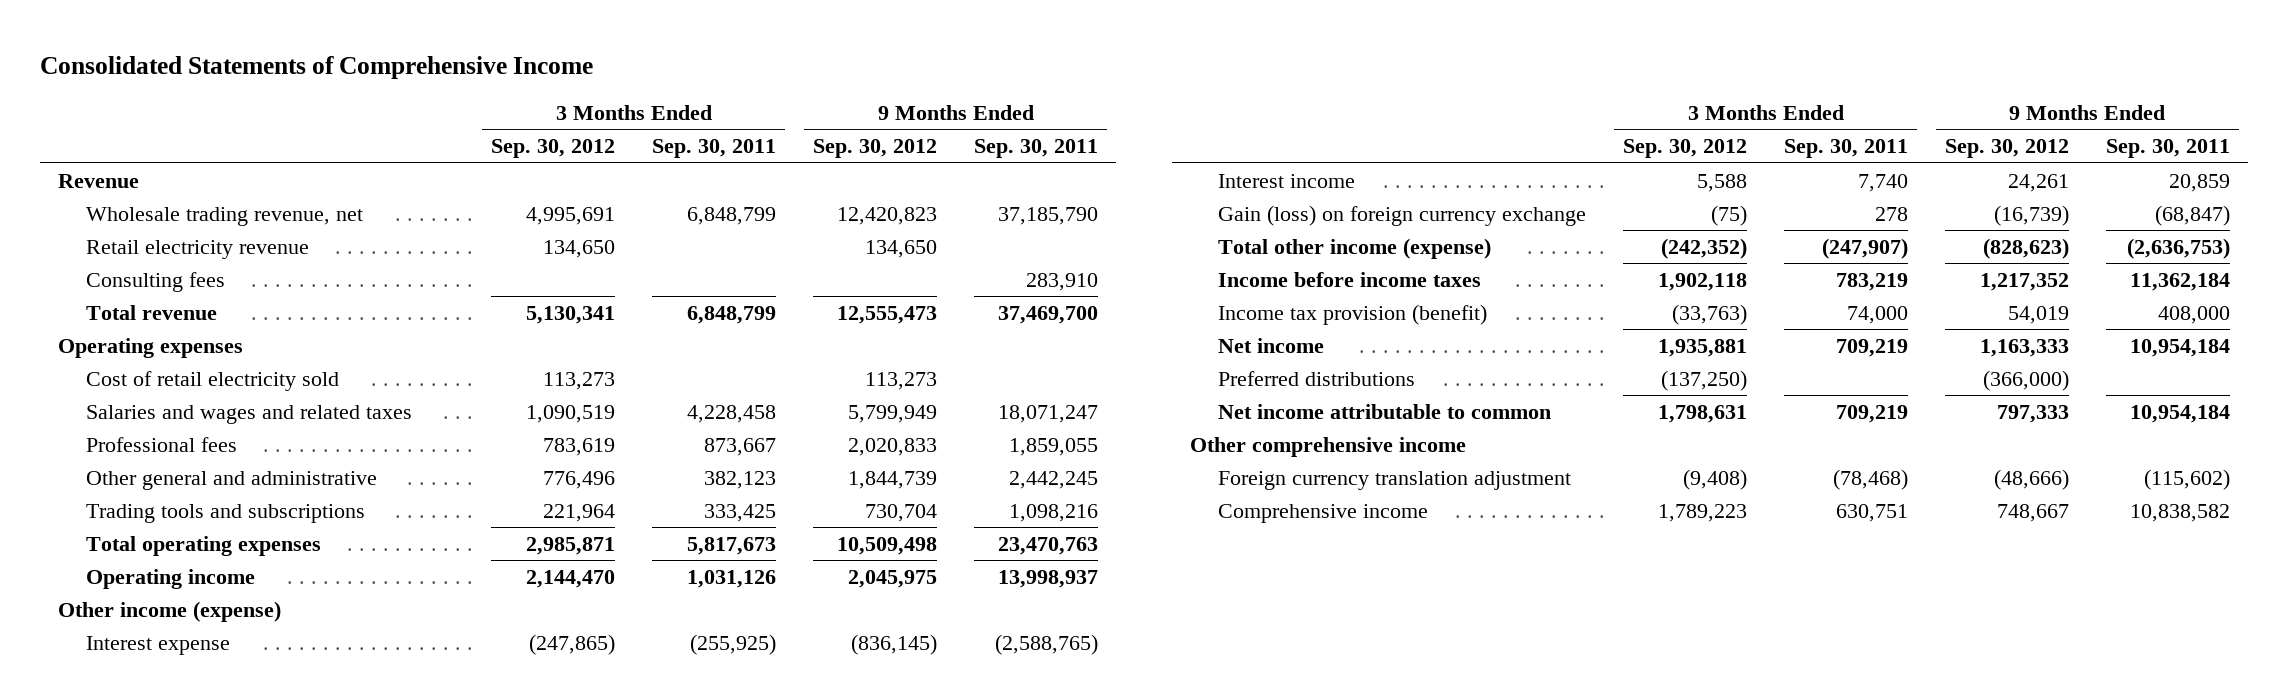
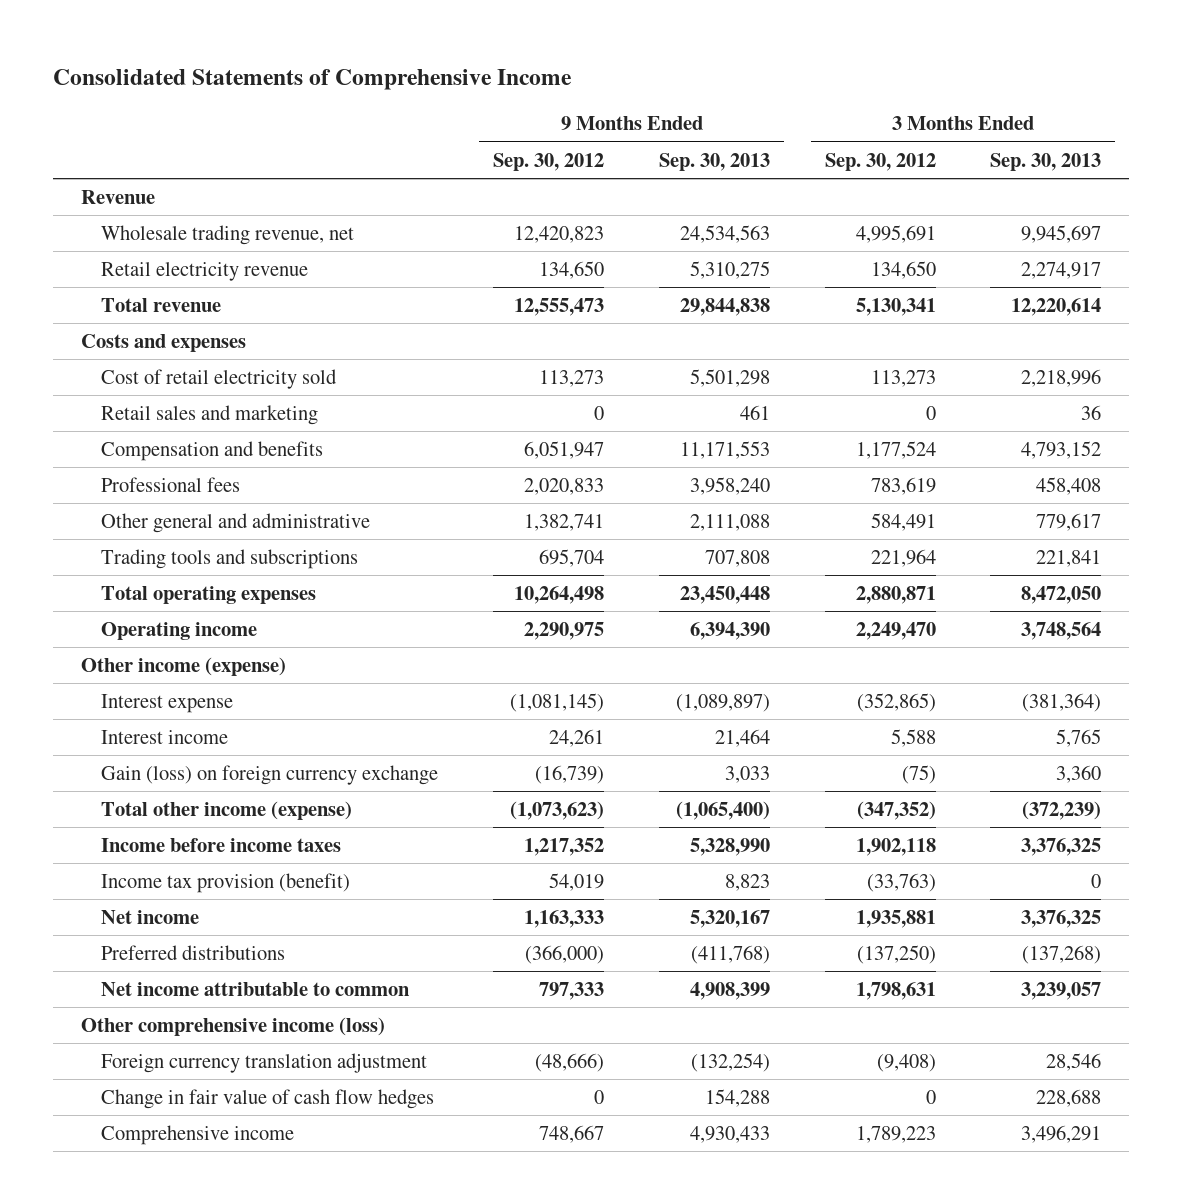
[652,139,777,159] Sep. 30, 2011 -> none
[974,139,1099,159] Sep. 30, 2011 -> none
none -> [658,152,770,171] Sep. 30, 2013
none -> [990,152,1102,171] Sep. 30, 2013
[86,271,226,292] Consulting fees -> none
[58,337,244,358] Operating expenses -> [80,333,246,352] Costs and expenses
[86,404,413,424] Salaries and wages and related taxes -> none
none -> [101,404,319,425] Retail sales and marketing
none -> [101,440,324,461] Compensation and benefits
[543,470,616,489] 776,496 -> [870,512,936,531] 584,491
[848,470,938,489] 1,844,739 -> [524,513,605,531] 1,382,741
[865,503,938,522] 730,704 -> [539,548,605,567] 695,704
[526,536,616,555] 2,985,871 -> [855,585,936,604] 2,880,871
[837,536,938,555] 10,509,498 -> [514,585,605,604] 10,264,498
[526,569,616,588] 2,144,470 -> [855,621,936,640] 2,249,470
[848,569,938,588] 2,045,975 -> [524,621,605,640] 2,290,975
[529,633,616,655] (247,865) -> [856,692,936,712] (352,865)
[851,633,938,655] (836,145) -> [510,692,605,712] (1,081,145)
[1661,237,1748,259] (242,352) -> [856,800,936,820] (347,352)
[1982,237,2069,259] (828,623) -> [510,800,605,820] (1,073,623)
[1190,436,1467,457] Other comprehensive income -> [80,1016,385,1036] Other comprehensive income (loss)
none -> [101,1088,435,1109] Change in fair value of cash flow hedges

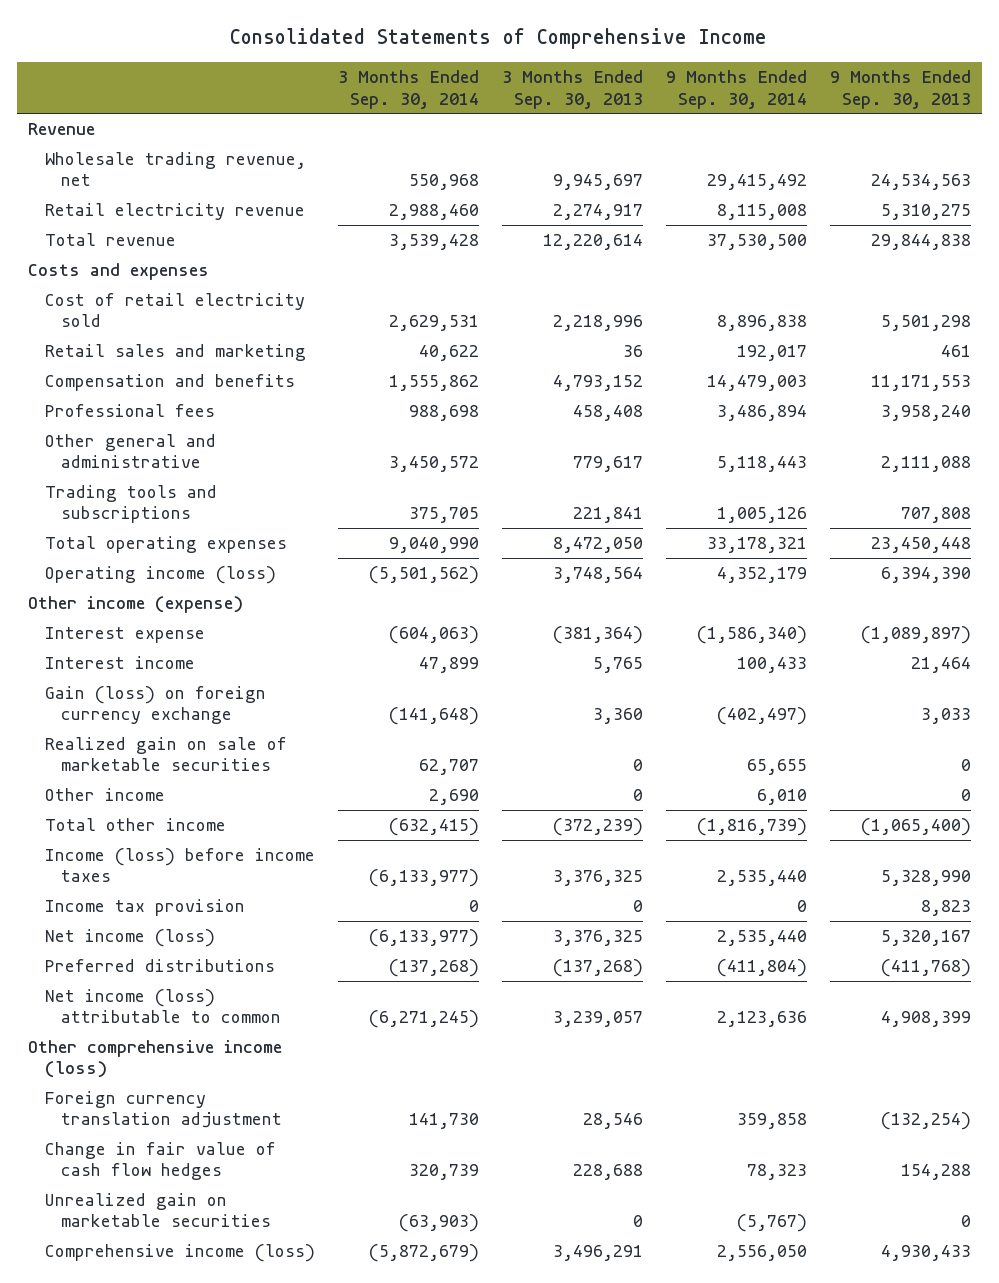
[493,152,605,171] Sep. 30, 2012 -> none
[824,152,936,171] Sep. 30, 2012 -> none
none -> [337,70,479,109] 3 Months Ended Sep. 30, 2014
none -> [665,70,807,109] 9 Months Ended Sep. 30, 2014
[101,621,258,640] Operating income -> [44,566,276,585] Operating income (loss)
none -> [44,737,287,772] Realized gain on sale of marketable securities
none -> [44,788,165,802] Other income
[101,800,353,820] Total other income (expense) -> [44,818,226,832] Total other income
[101,837,342,852] Income before income taxes -> [44,848,315,883] Income (loss) before income taxes
[101,872,351,893] Income tax provision (benefit) -> [44,899,245,917] Income tax provision
[101,909,200,924] Net income -> [44,929,215,948] Net income (loss)
[101,981,411,996] Net income attributable to common -> [44,989,282,1024] Net income (loss) attributable to common
none -> [44,1193,272,1228] Unrealized gain on marketable securities
[101,1124,295,1145] Comprehensive income -> [44,1244,315,1263] Comprehensive income (loss)

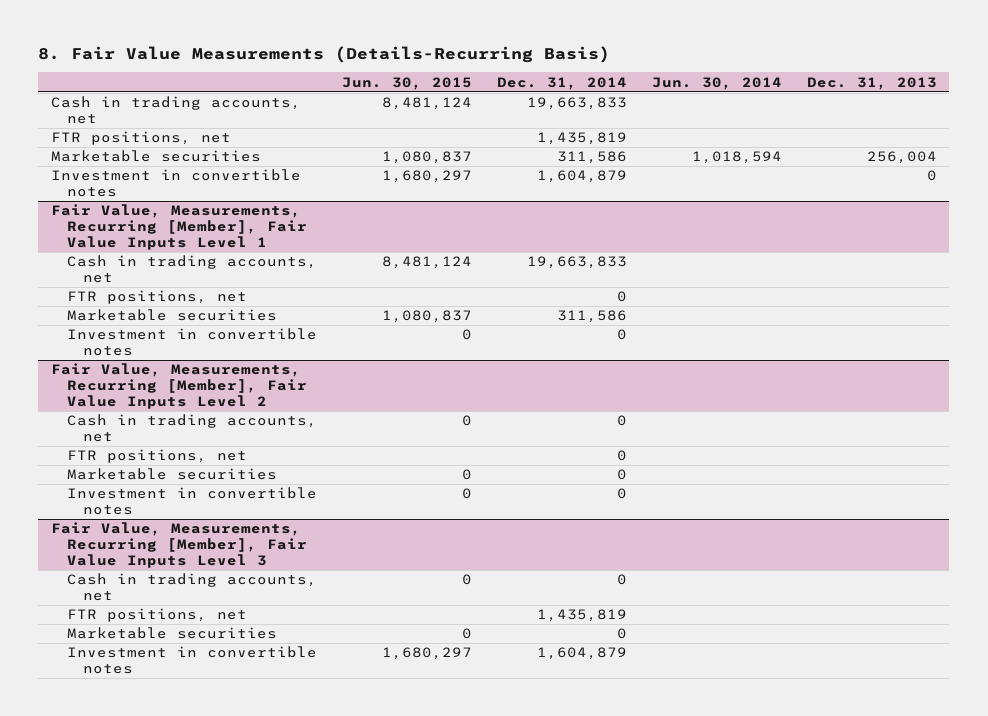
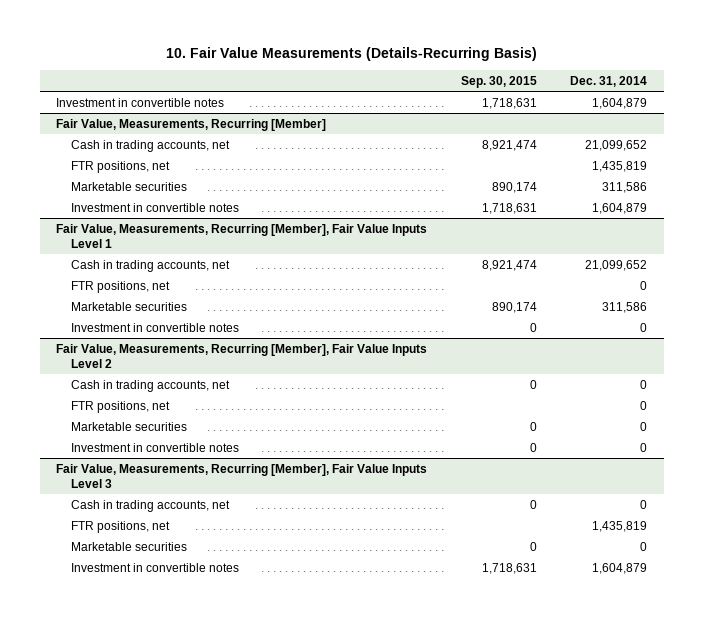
[38,45,611,63] 8. Fair Value Measurements (Details-Recurring Basis) -> [165,47,537,62] 10. Fair Value Measurements (Details-Recurring Basis)
[341,76,472,90] Jun. 30, 2015 -> none
[651,76,782,90] Jun. 30, 2014 -> none
[806,76,937,90] Dec. 31, 2013 -> none
none -> [460,76,537,89] Sep. 30, 2015
none -> [56,97,225,107] Investment in convertible notes
none -> [56,118,327,131] Fair Value, Measurements, Recurring [Member]
[526,97,627,111] 19,663,833 -> [585,139,648,151] 21,099,652
[526,256,627,270] 19,663,833 -> [585,259,648,271] 21,099,652

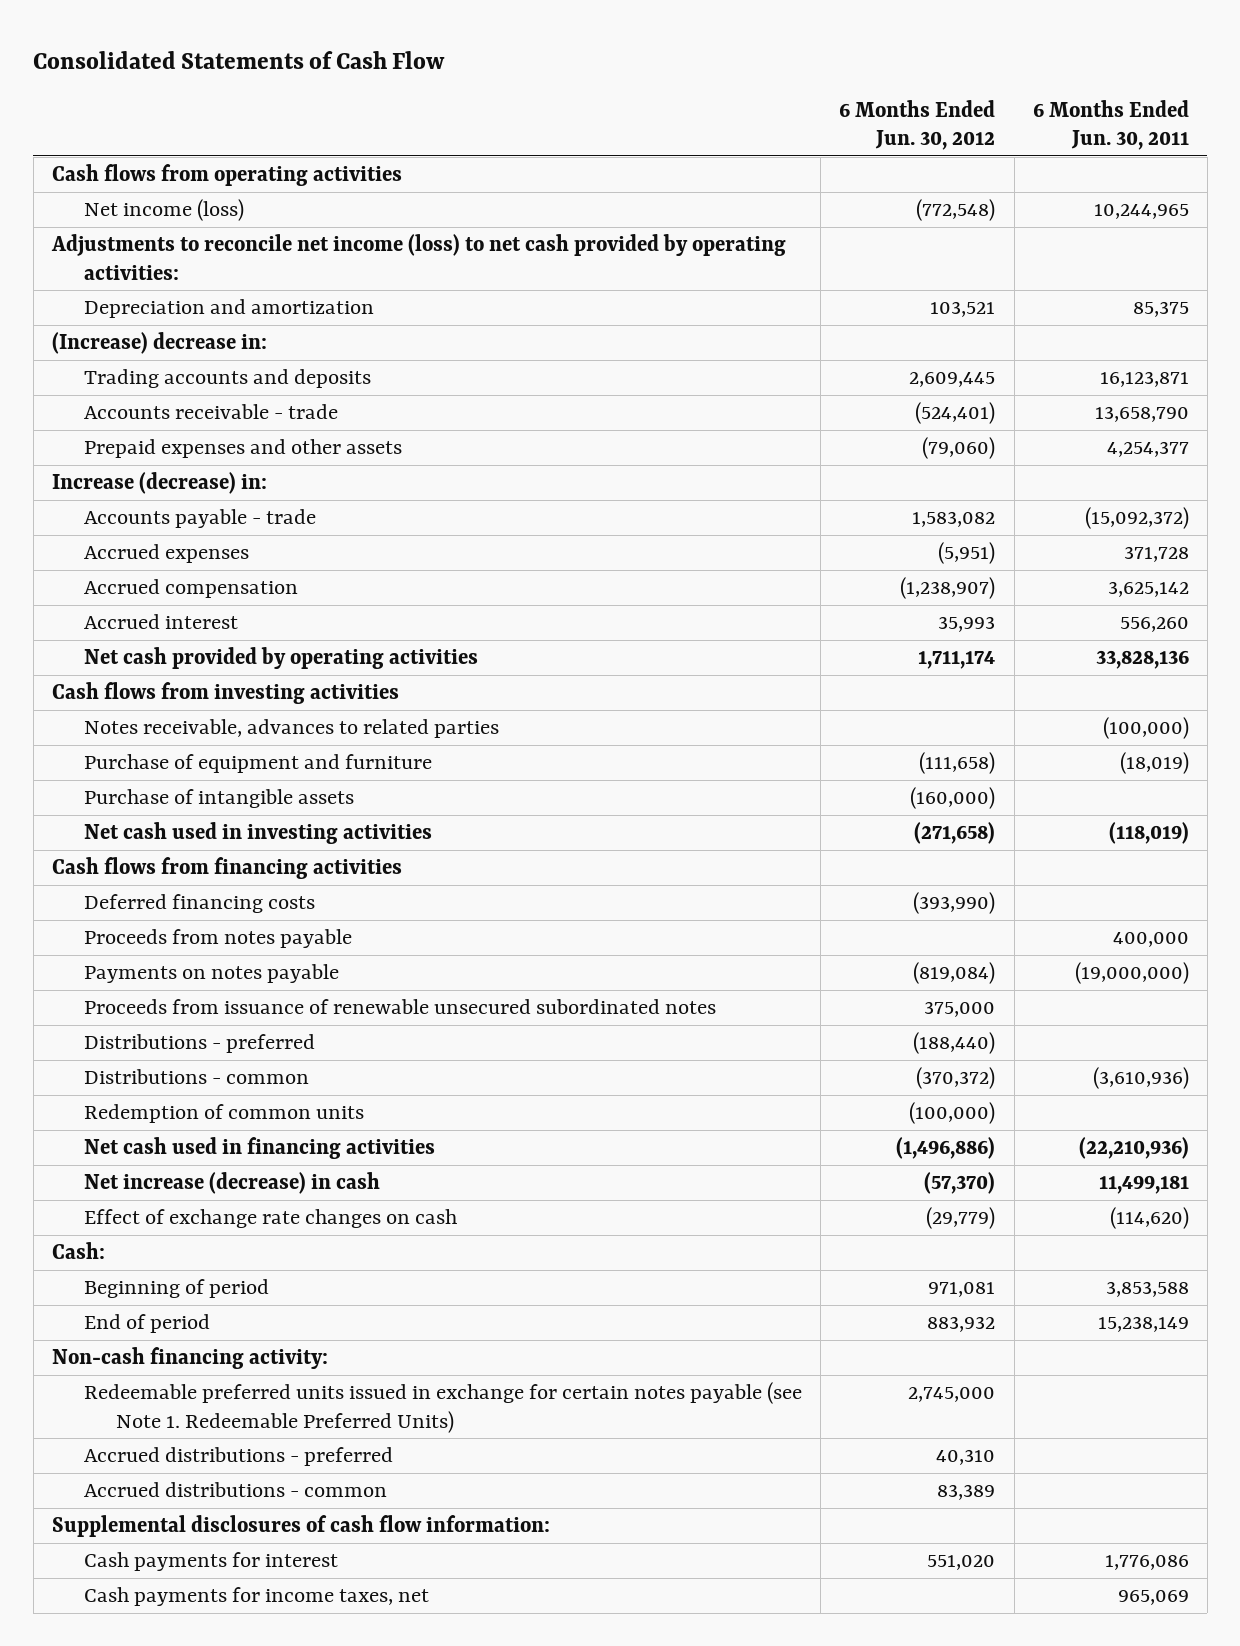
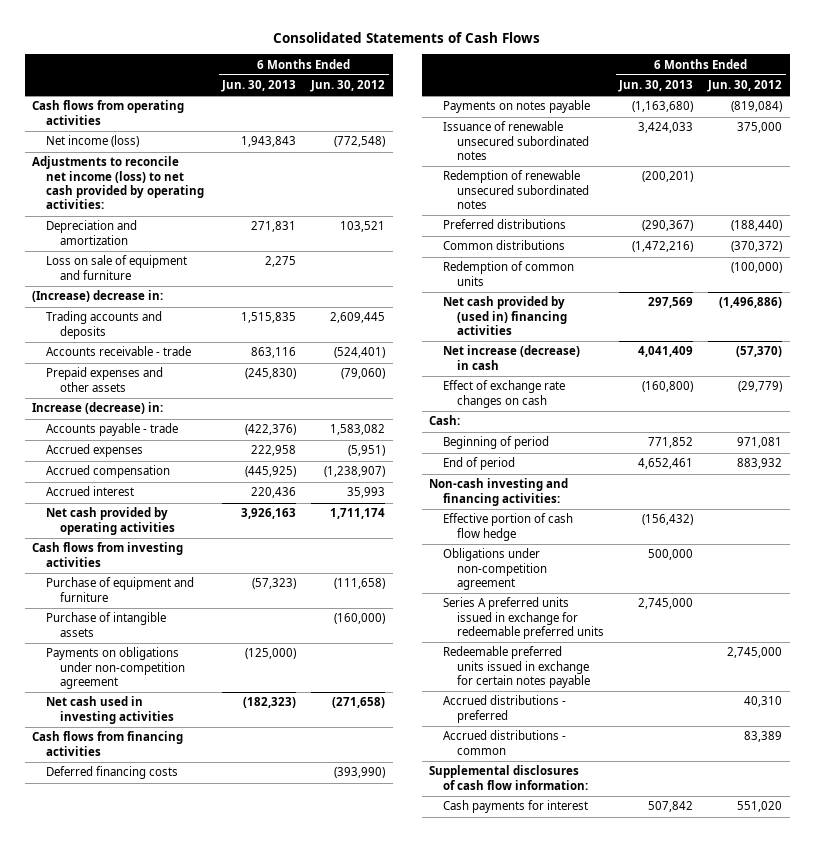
[33,51,446,70] Consolidated Statements of Cash Flow -> [273,31,541,43] Consolidated Statements of Cash Flows
[1032,99,1189,151] 6 Months Ended Jun. 30, 2011 -> none
none -> [221,80,297,93] Jun. 30, 2013
none -> [46,255,188,280] Loss on sale of equipment and furniture
[84,719,500,739] Notes receivable, advances to related parties -> none
none -> [46,647,186,690] Payments on obligations under non-competition agreement
[84,929,353,949] Proceeds from notes payable -> none
[84,999,717,1015] Proceeds from issuance of renewable unsecured subordinated notes -> [443,121,590,161] Issuance of renewable unsecured subordinated notes
none -> [443,170,590,210] Redemption of renewable unsecured subordinated notes
[84,1034,316,1054] Distributions - preferred -> [443,219,567,230] Preferred distributions
[84,1069,310,1085] Distributions - common -> [443,240,566,251] Common distributions
[84,1137,436,1160] Net cash used in financing activities -> [443,296,568,336] Net cash provided by (used in) financing activities
[51,1347,328,1370] Non-cash financing activity: -> [429,478,569,506] Non-cash investing and financing activities:
none -> [443,513,574,541] Effective portion of cash flow hedge
none -> [443,548,548,591] Obligations under non-competition agreement
none -> [443,597,605,640] Series A preferred units issued in exchange for redeemable preferred units
[84,1382,803,1433] Redeemable preferred units issued in exchange for certain notes payable (see Note 1. Redeemable Preferred Units) -> [443,646,591,689] Redeemable preferred units issued in exchange for certain notes payable
[84,1587,430,1607] Cash payments for income taxes, net -> none

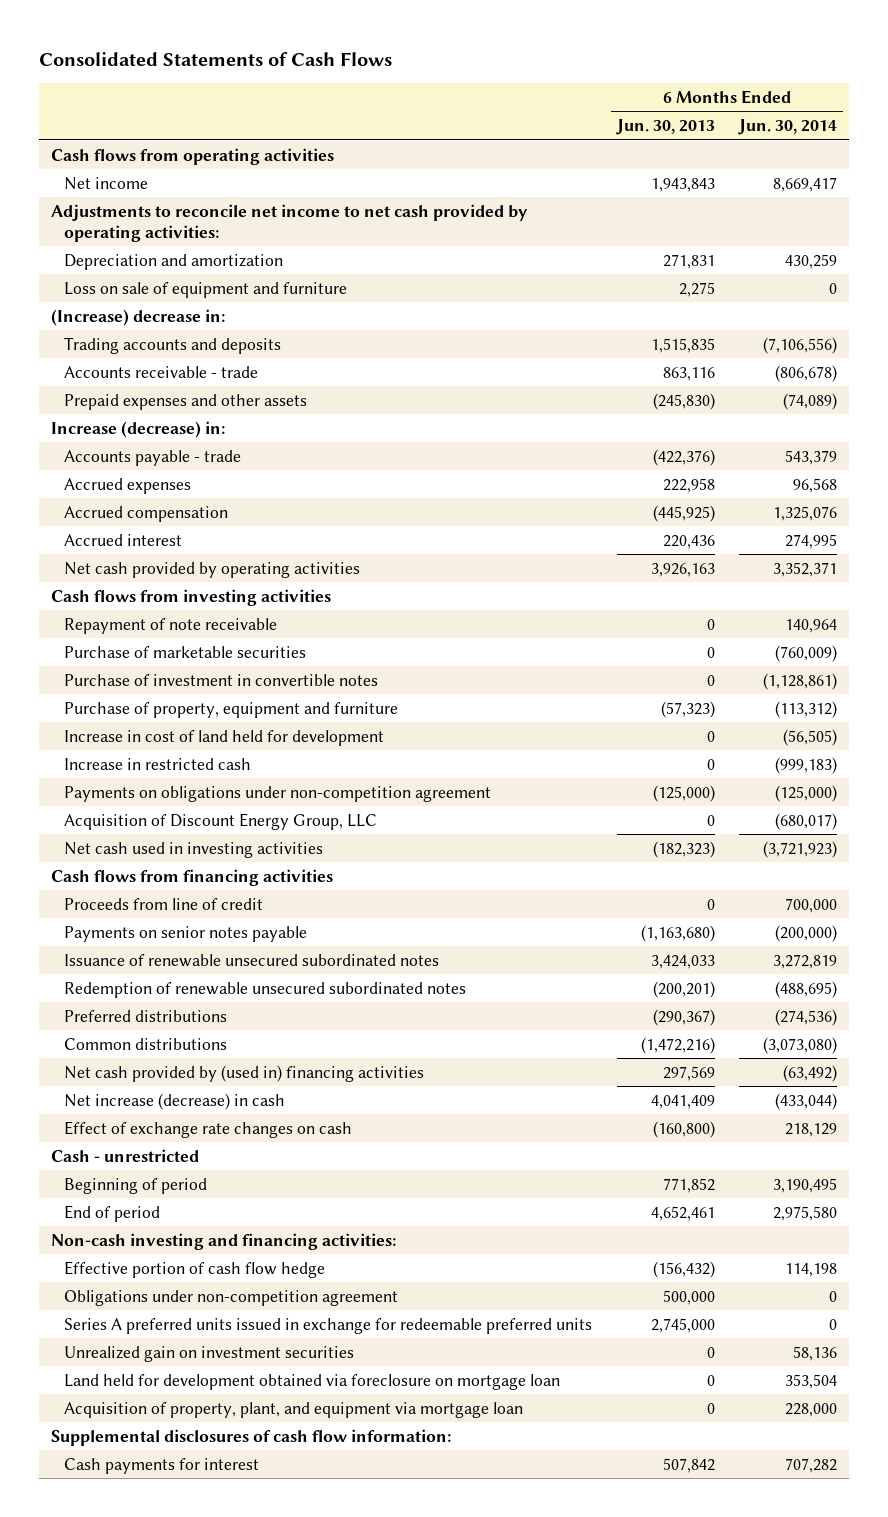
[310,80,386,93] Jun. 30, 2012 -> none
none -> [738,119,838,136] Jun. 30, 2014
[46,135,140,148] Net income (loss) -> [64,176,149,190] Net income
[32,156,205,210] Adjustments to reconcile net income (loss) to net cash provided by operating activities: -> [50,203,528,242] Adjustments to reconcile net income to net cash provided by operating activities:
[46,612,167,637] Purchase of intangible assets -> none
none -> [64,617,278,634] Repayment of note receivable
none -> [64,645,307,658] Purchase of marketable securities
none -> [64,673,379,686] Purchase of investment in convertible notes
[46,577,195,602] Purchase of equipment and furniture -> [64,701,399,718] Purchase of property, equipment and furniture
none -> [64,729,385,746] Increase in cost of land held for development
none -> [64,757,252,770] Increase in restricted cash
none -> [64,812,378,830] Acquisition of Discount Energy Group, LLC
[46,766,179,780] Deferred financing costs -> none
none -> [64,897,264,910] Proceeds from line of credit
[443,100,591,114] Payments on notes payable -> [64,925,308,942] Payments on senior notes payable
[443,261,575,286] Redemption of common units -> none
[429,415,461,426] Cash: -> [50,1148,199,1162] Cash - unrestricted
[443,646,591,689] Redeemable preferred units issued in exchange for certain notes payable -> none
[443,695,567,723] Accrued distributions - preferred -> none
[443,730,567,755] Accrued distributions - common -> none
none -> [64,1345,355,1362] Unrealized gain on investment securities
none -> [64,1373,561,1390] Land held for development obtained via foreclosure on mortgage loan
none -> [64,1401,524,1418] Acquisition of property, plant, and equipment via mortgage loan

